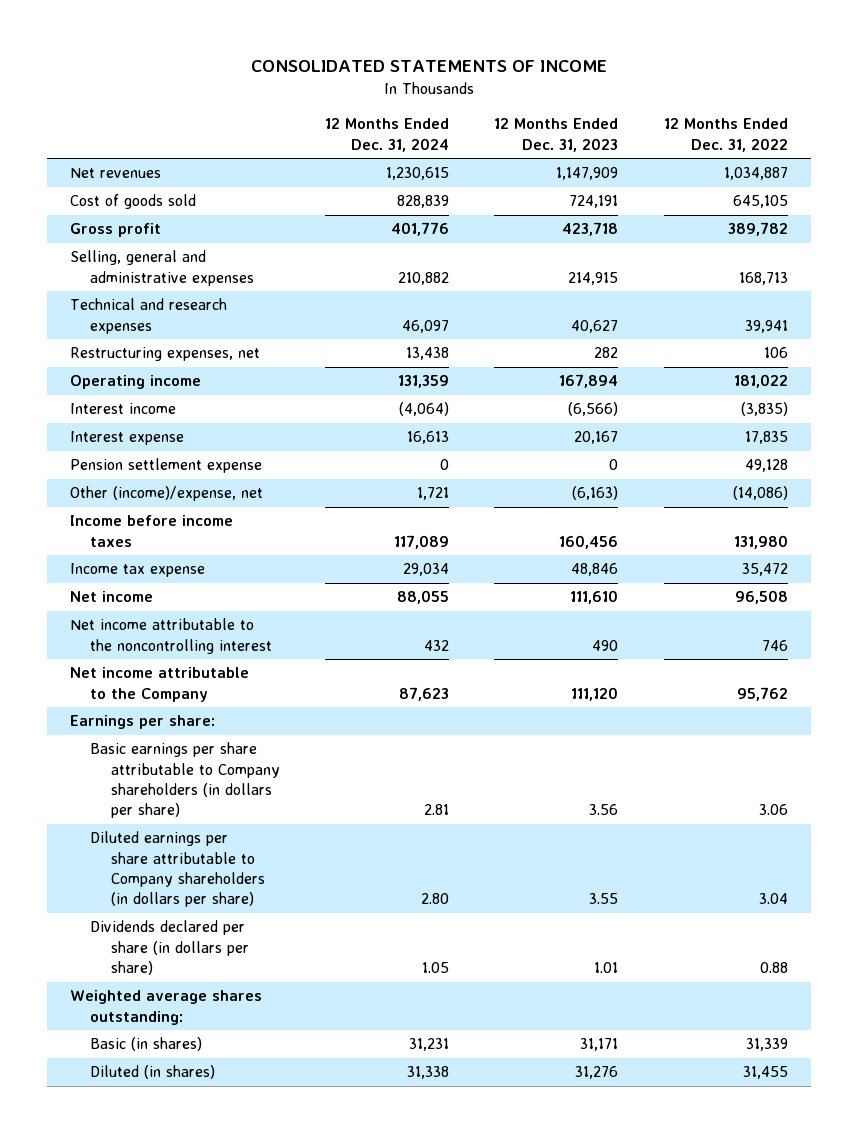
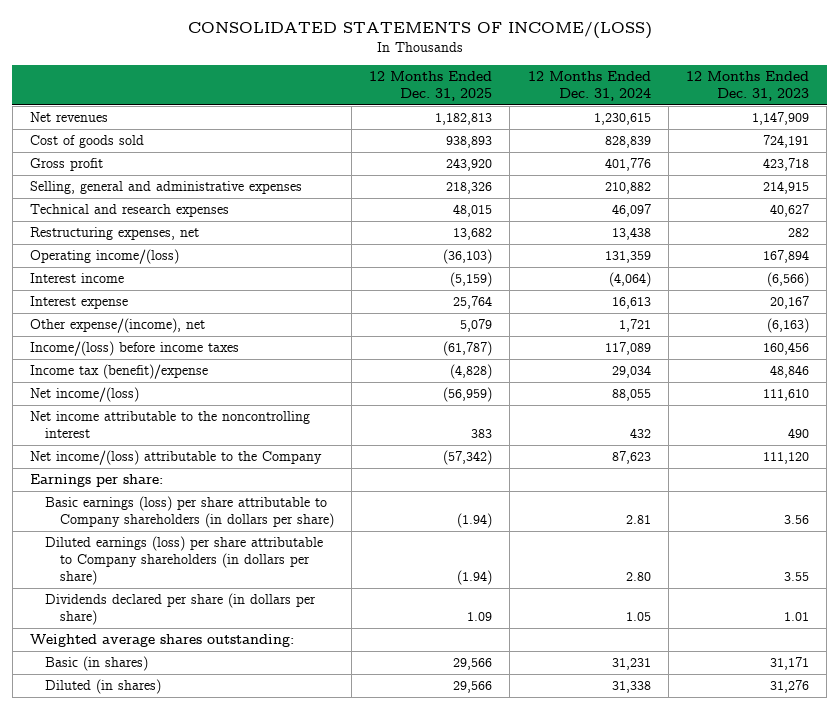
[250,60,607,73] CONSOLIDATED STATEMENTS OF INCOME -> [187,21,652,40] CONSOLIDATED STATEMENTS OF INCOME/(LOSS)
[663,118,788,152] 12 Months Ended Dec. 31, 2022 -> none
none -> [369,70,493,101] 12 Months Ended Dec. 31, 2025
[69,375,201,390] Operating income -> [30,248,180,264] Operating income/(loss)
[69,458,262,474] Pension settlement expense -> none
[69,486,263,502] Other (income)/expense, net -> [30,317,206,333] Other expense/(income), net
[69,515,233,547] Income before income taxes -> [30,340,240,356] Income/(loss) before income taxes
[69,563,205,578] Income tax expense -> [30,363,209,379] Income tax (benefit)/expense
[69,591,153,603] Net income -> [30,386,140,402] Net income/(loss)
[69,667,249,702] Net income attributable to the Company -> [30,449,323,465] Net income/(loss) attributable to the Company
[90,742,280,819] Basic earnings per share attributable to Company shareholders (in dollars per share) -> [44,495,334,528] Basic earnings (loss) per share attributable to Company shareholders (in dollars per share)
[90,831,265,908] Diluted earnings per share attributable to Company shareholders (in dollars per share) -> [44,535,323,585] Diluted earnings (loss) per share attributable to Company shareholders (in dollars per share)

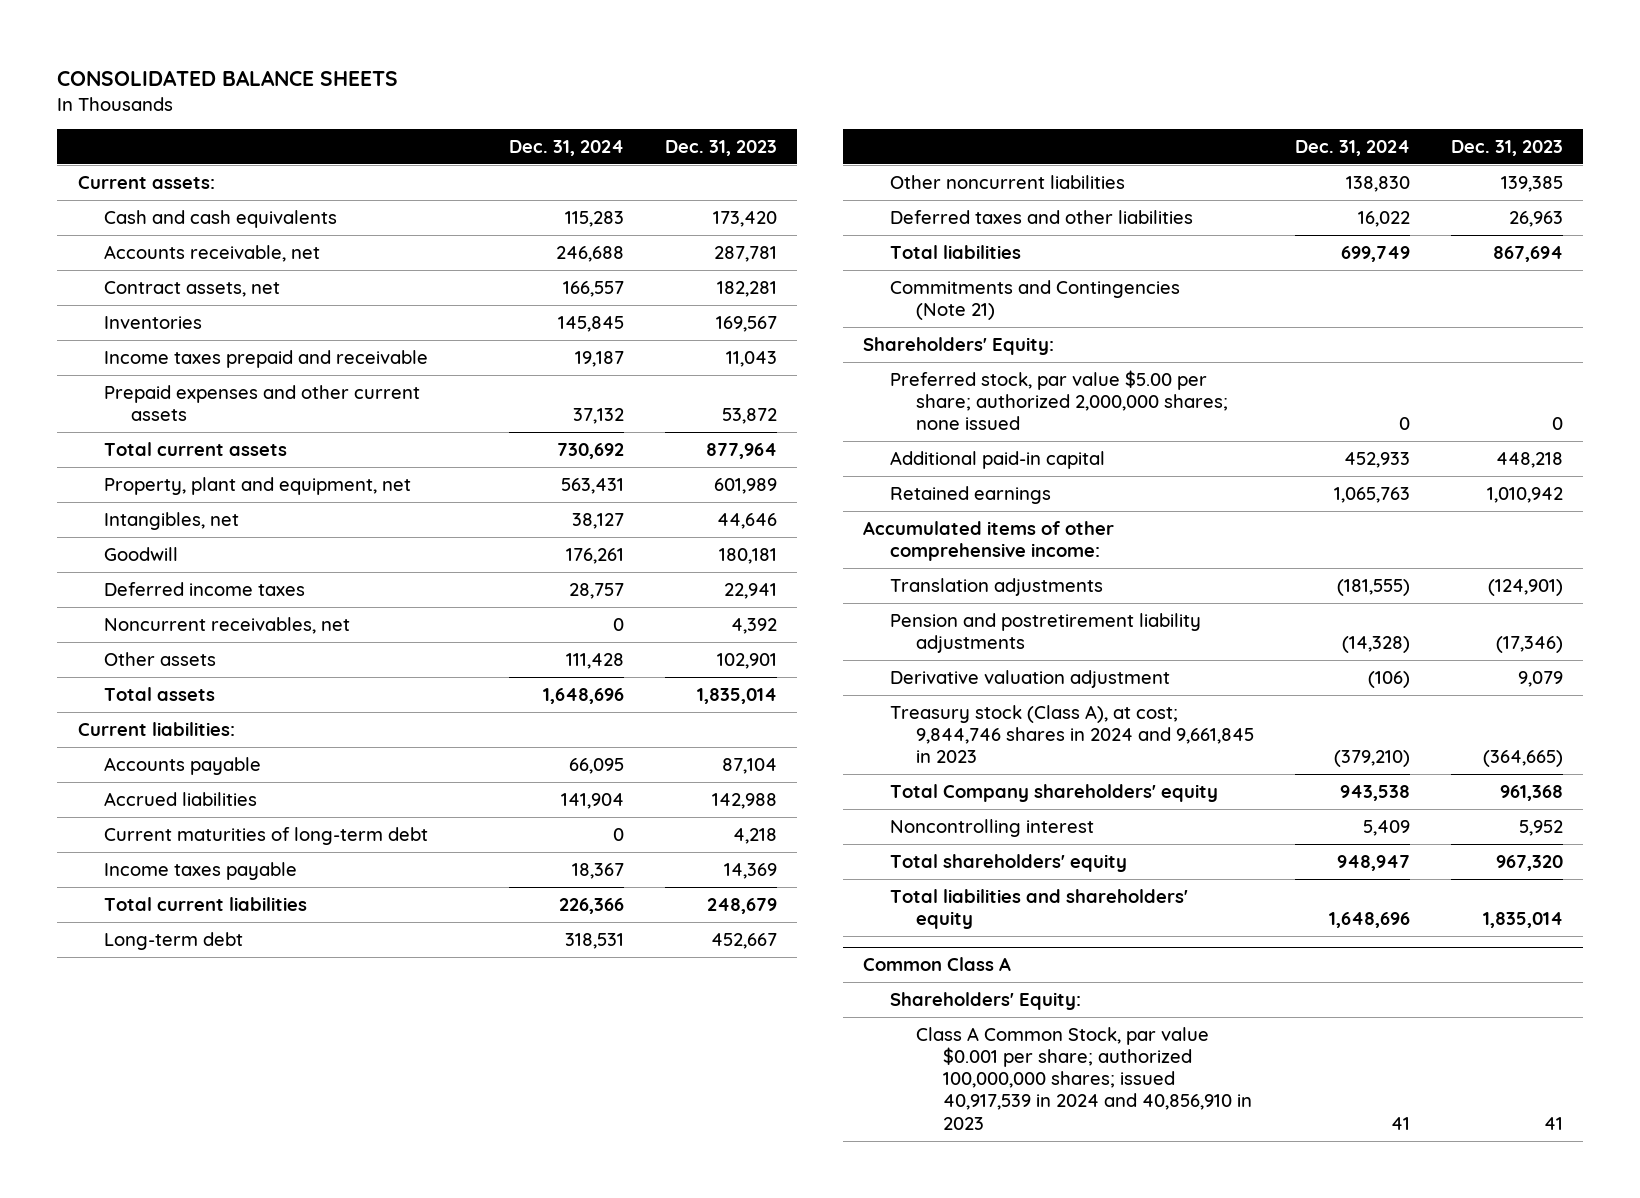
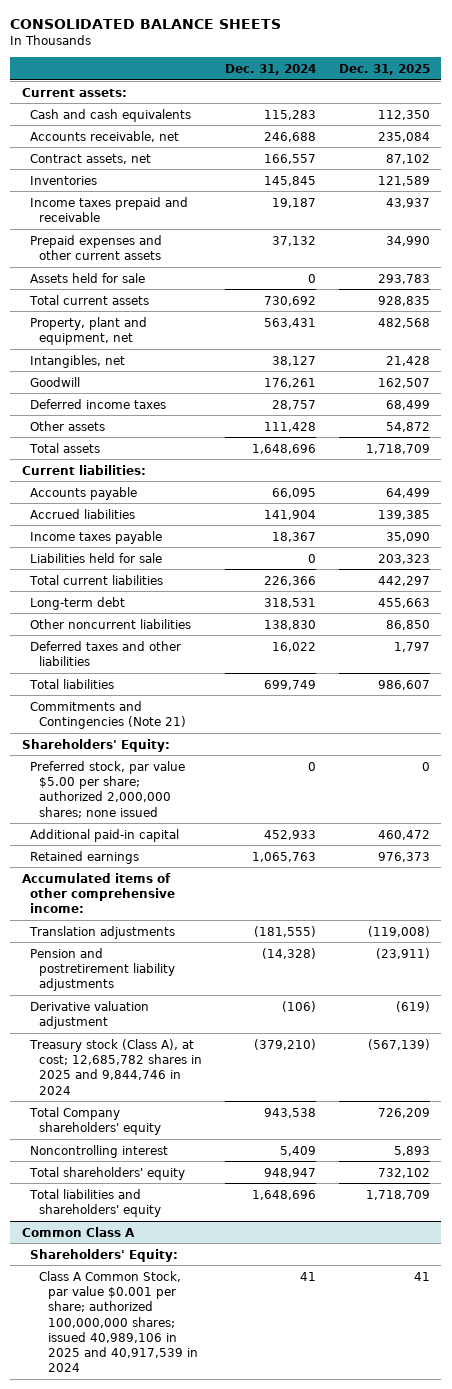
[664,139,777,156] Dec. 31, 2023 -> none
none -> [338,63,430,75] Dec. 31, 2025
none -> [30,272,146,283] Assets held for sale
[104,617,351,635] Noncurrent receivables, net -> none
[104,827,429,846] Current maturities of long-term debt -> none
none -> [30,552,163,563] Liabilities held for sale
[889,705,1255,764] Treasury stock (Class A), at cost; 9,844,746 shares in 2024 and 9,661,845 in 2023 -> [29,1038,203,1095] Treasury stock (Class A), at cost; 12,685,782 shares in 2025 and 9,844,746 in 2024
[916,1027,1252,1130] Class A Common Stock, par value $0.001 per share; authorized 100,000,000 shares; issued 40,917,539 in 2024 and 40,856,910 in 2023 -> [39,1270,198,1373] Class A Common Stock, par value $0.001 per share; authorized 100,000,000 shares; issued 40,989,106 in 2025 and 40,917,539 in 2024

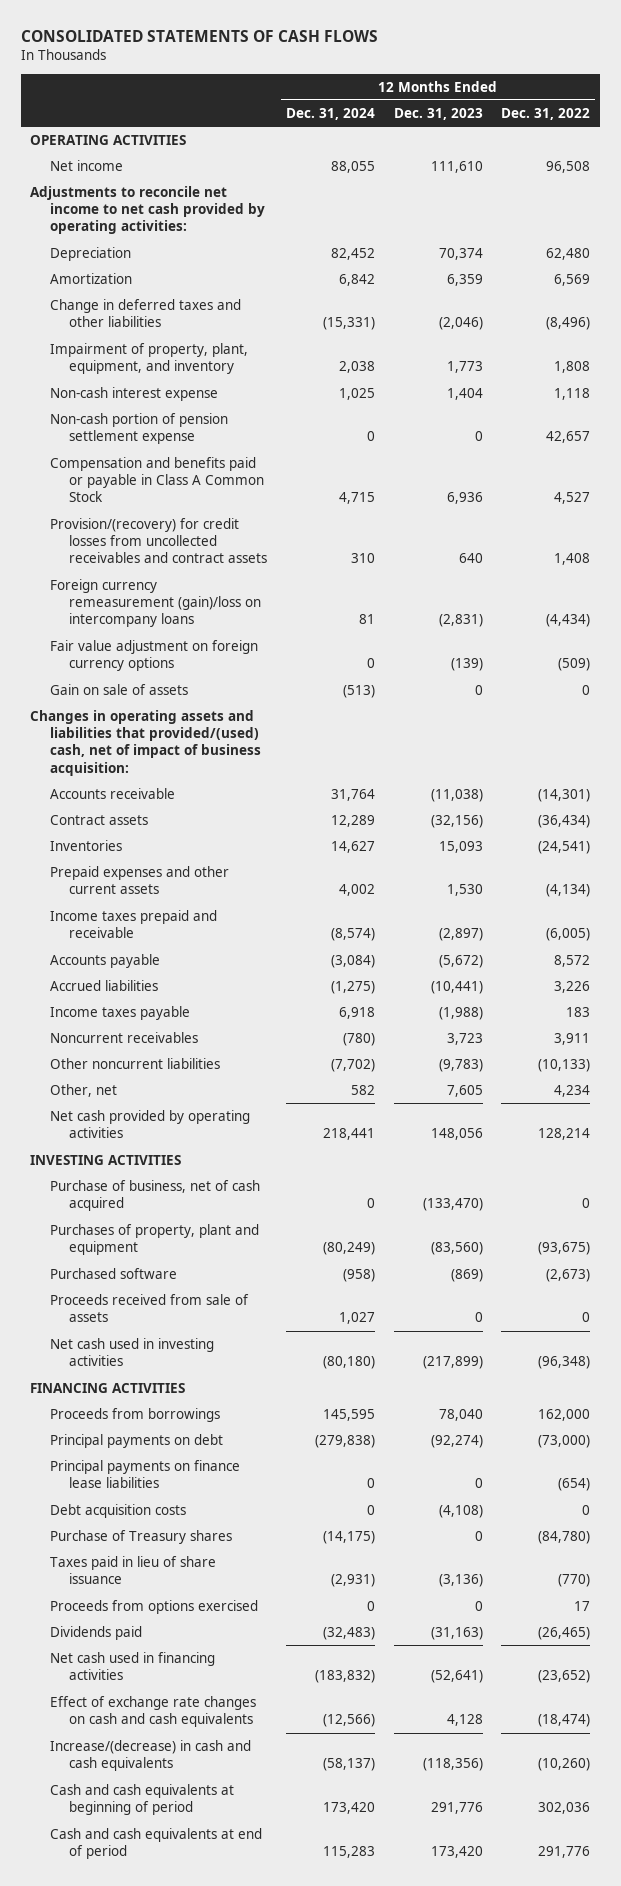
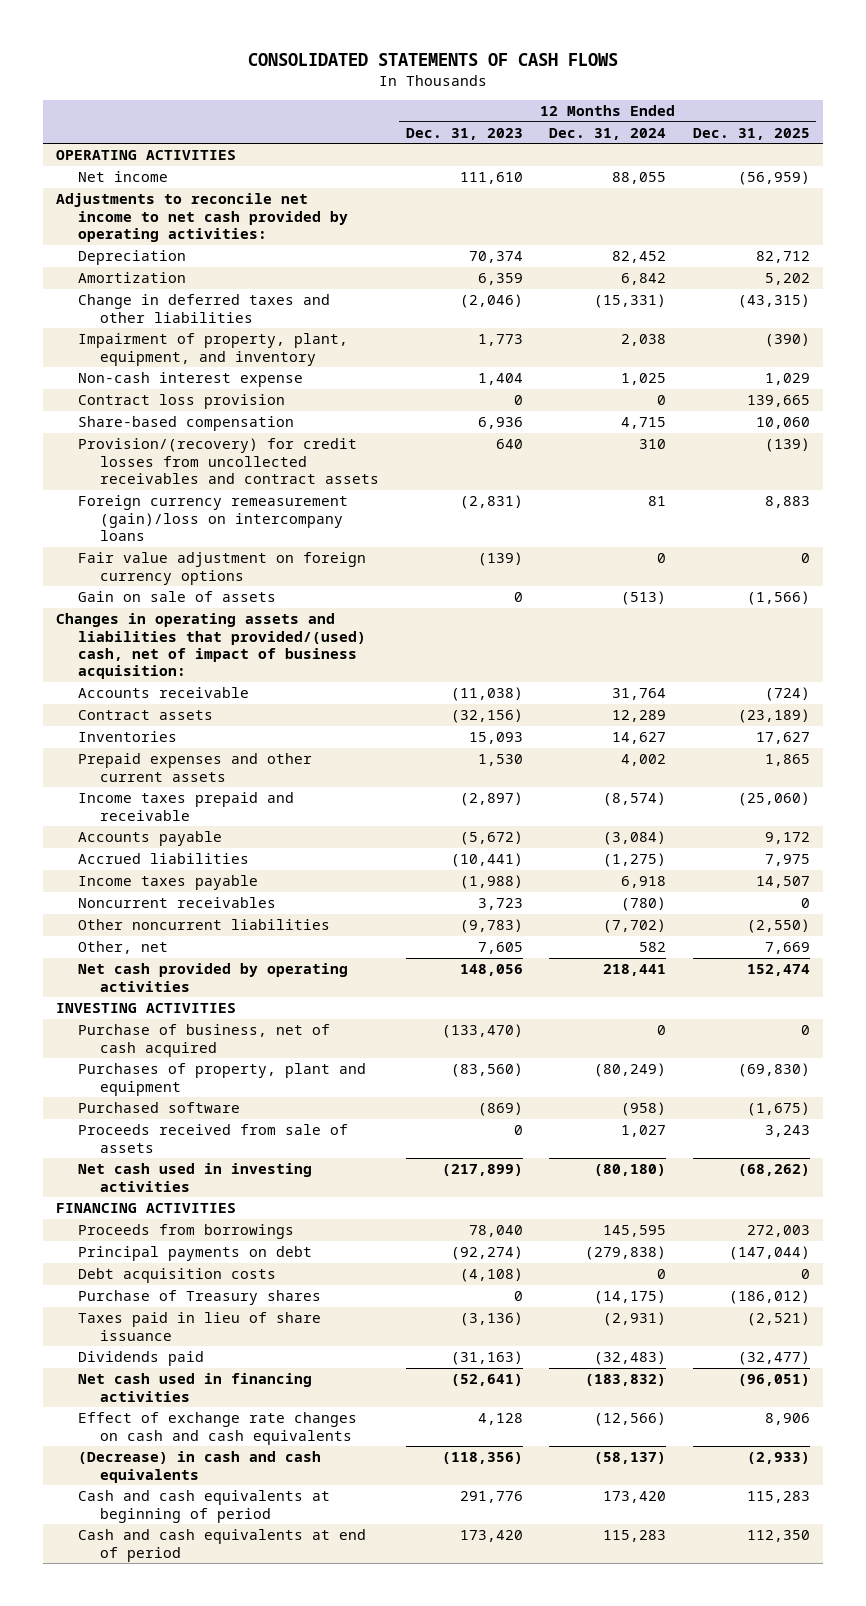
[501,108,591,121] Dec. 31, 2022 -> none
none -> [692,127,810,140] Dec. 31, 2025
[49,413,228,445] Non-cash portion of pension settlement expense -> none
none -> [78,394,286,410] Contract loss provision
[49,457,265,503] Compensation and benefits paid or payable in Class A Common Stock -> [78,416,295,432] Share-based compensation
[49,1460,240,1489] Principal payments on finance lease liabilities -> none
[49,1600,258,1615] Proceeds from options exercised -> none
[49,1740,251,1772] Increase/(decrease) in cash and cash equivalents -> [78,1451,322,1483] (Decrease) in cash and cash equivalents

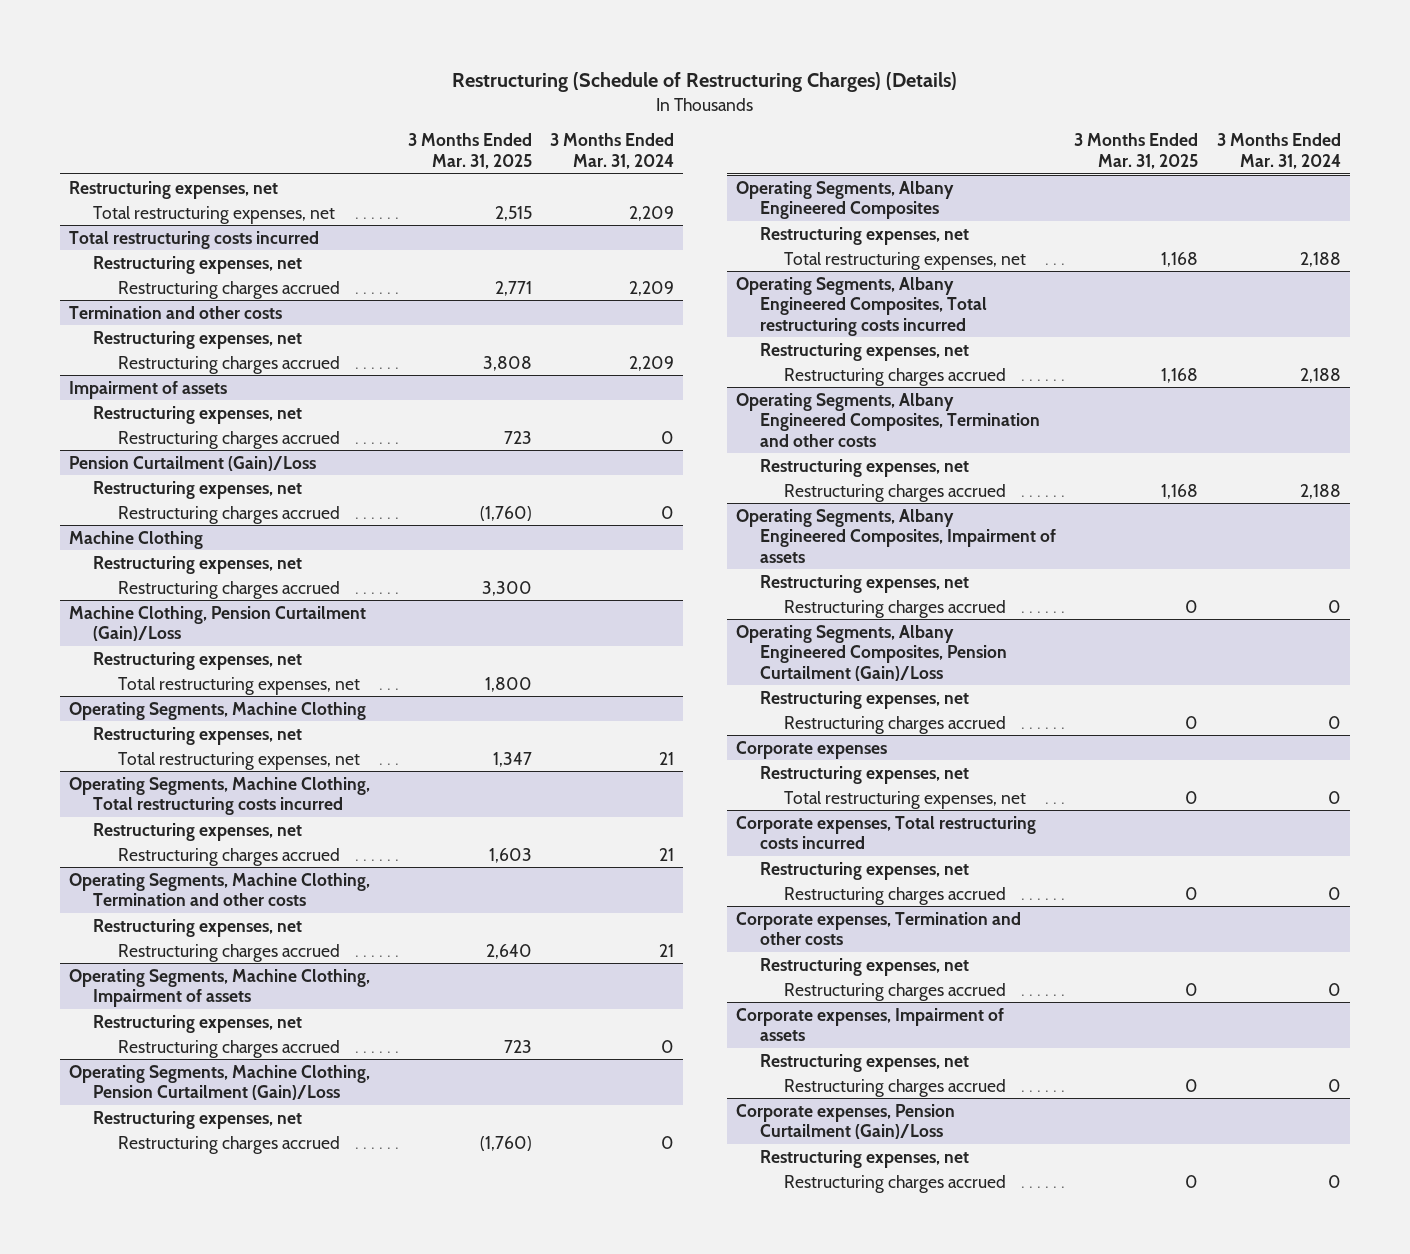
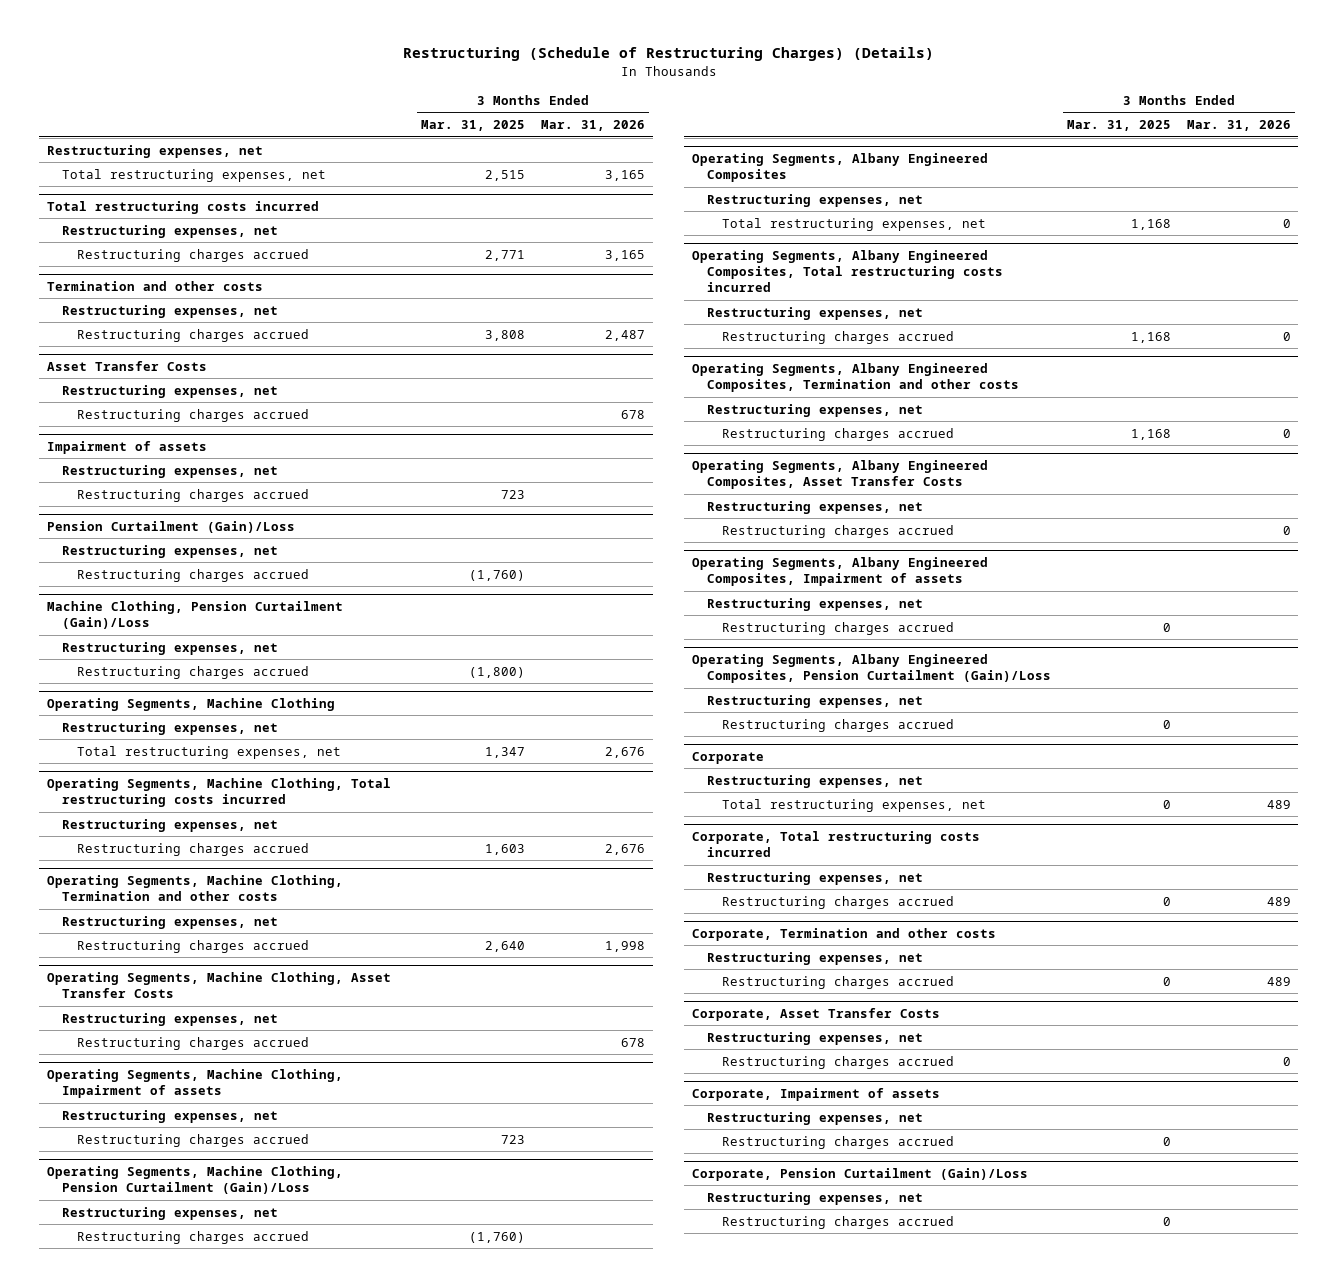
[550,133,675,170] 3 Months Ended Mar. 31, 2024 -> none
none -> [540,120,645,132] Mar. 31, 2026
none -> [46,360,207,371] Asset Transfer Costs
none -> [61,384,278,398] Restructuring expenses, net
none -> [76,408,309,422] Restructuring charges accrued
[69,530,204,549] Machine Clothing -> none
[93,555,303,574] Restructuring expenses, net -> none
[117,580,340,599] Restructuring charges accrued -> none
[117,676,360,695] Total restructuring expenses, net -> none
none -> [76,665,309,679] Restructuring charges accrued
none -> [46,971,391,999] Operating Segments, Machine Clothing, Asset Transfer Costs
none -> [61,1012,278,1026] Restructuring expenses, net
none -> [76,1036,309,1050] Restructuring charges accrued
none -> [692,459,989,490] Operating Segments, Albany Engineered Composites, Asset Transfer Costs
none -> [707,500,924,514] Restructuring expenses, net
none -> [722,524,955,538] Restructuring charges accrued
[735,740,887,759] Corporate expenses -> [692,751,765,764] Corporate
[735,815,1036,850] Corporate expenses, Total restructuring costs incurred -> [692,830,981,858] Corporate, Total restructuring costs incurred
[735,911,1021,946] Corporate expenses, Termination and other costs -> [692,927,997,941] Corporate, Termination and other costs
[735,1007,1004,1042] Corporate expenses, Impairment of assets -> none
none -> [692,1007,941,1021] Corporate, Asset Transfer Costs
none -> [722,1055,955,1069] Restructuring charges accrued
none -> [692,1087,941,1101] Corporate, Impairment of assets
none -> [707,1111,924,1125] Restructuring expenses, net
[735,1103,955,1140] Corporate expenses, Pension Curtailment (Gain)/Loss -> [692,1167,1029,1181] Corporate, Pension Curtailment (Gain)/Loss

